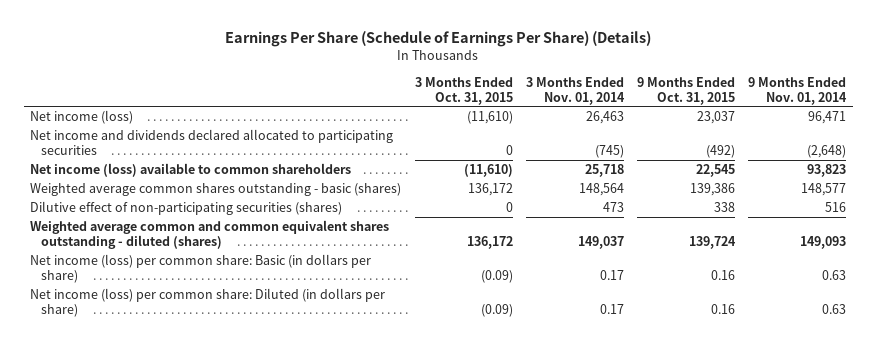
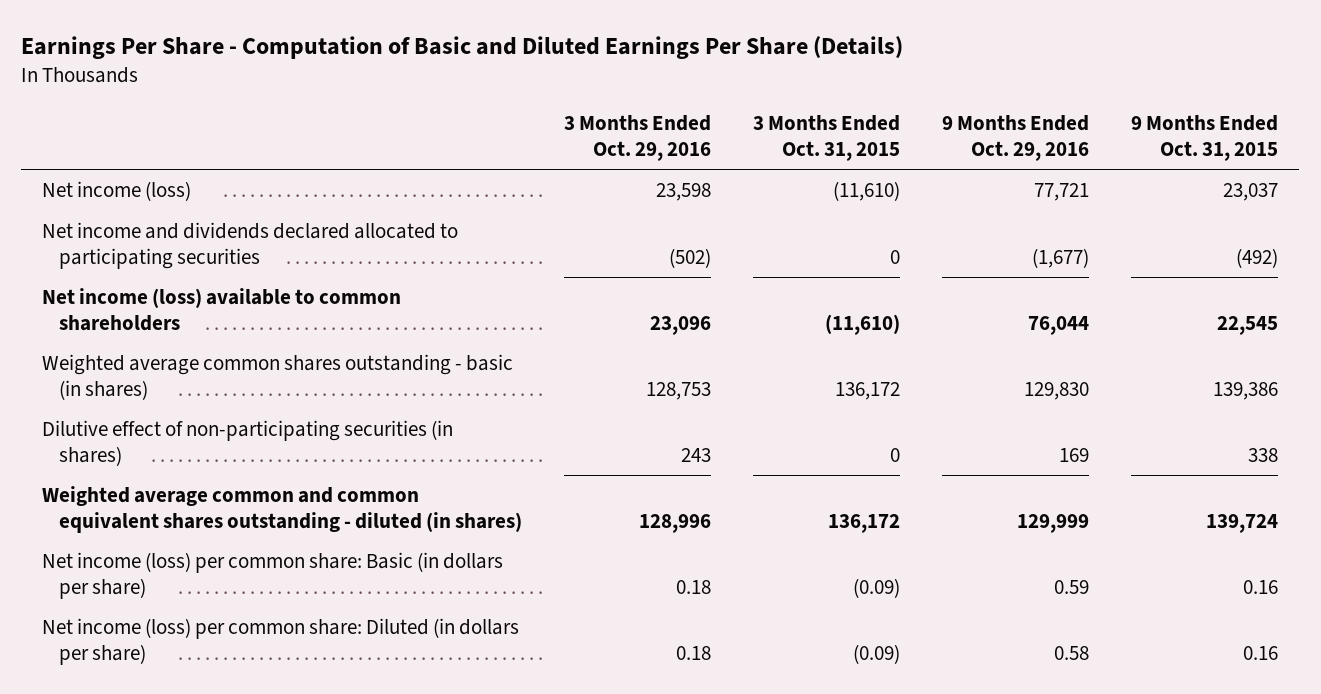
[225,31,652,48] Earnings Per Share (Schedule of Earnings Per Share) (Details) -> [21,35,904,59] Earnings Per Share - Computation of Basic and Diluted Earnings Per Share (Details)
[525,76,625,105] 3 Months Ended Nov. 01, 2014 -> none
[748,76,848,105] 9 Months Ended Nov. 01, 2014 -> none
none -> [564,115,712,161] 3 Months Ended Oct. 29, 2016
none -> [942,115,1090,161] 9 Months Ended Oct. 29, 2016
[30,183,402,197] Weighted average common shares outstanding - basic (shares) -> [42,354,514,400] Weighted average common shares outstanding - basic (in shares)
[30,201,343,216] Dilutive effect of non-participating securities (shares) -> [42,420,454,466] Dilutive effect of non-participating securities (in shares)
[30,220,390,249] Weighted average common and common equivalent shares outstanding - diluted (shares) -> [42,486,523,533] Weighted average common and common equivalent shares outstanding - diluted (in shares)

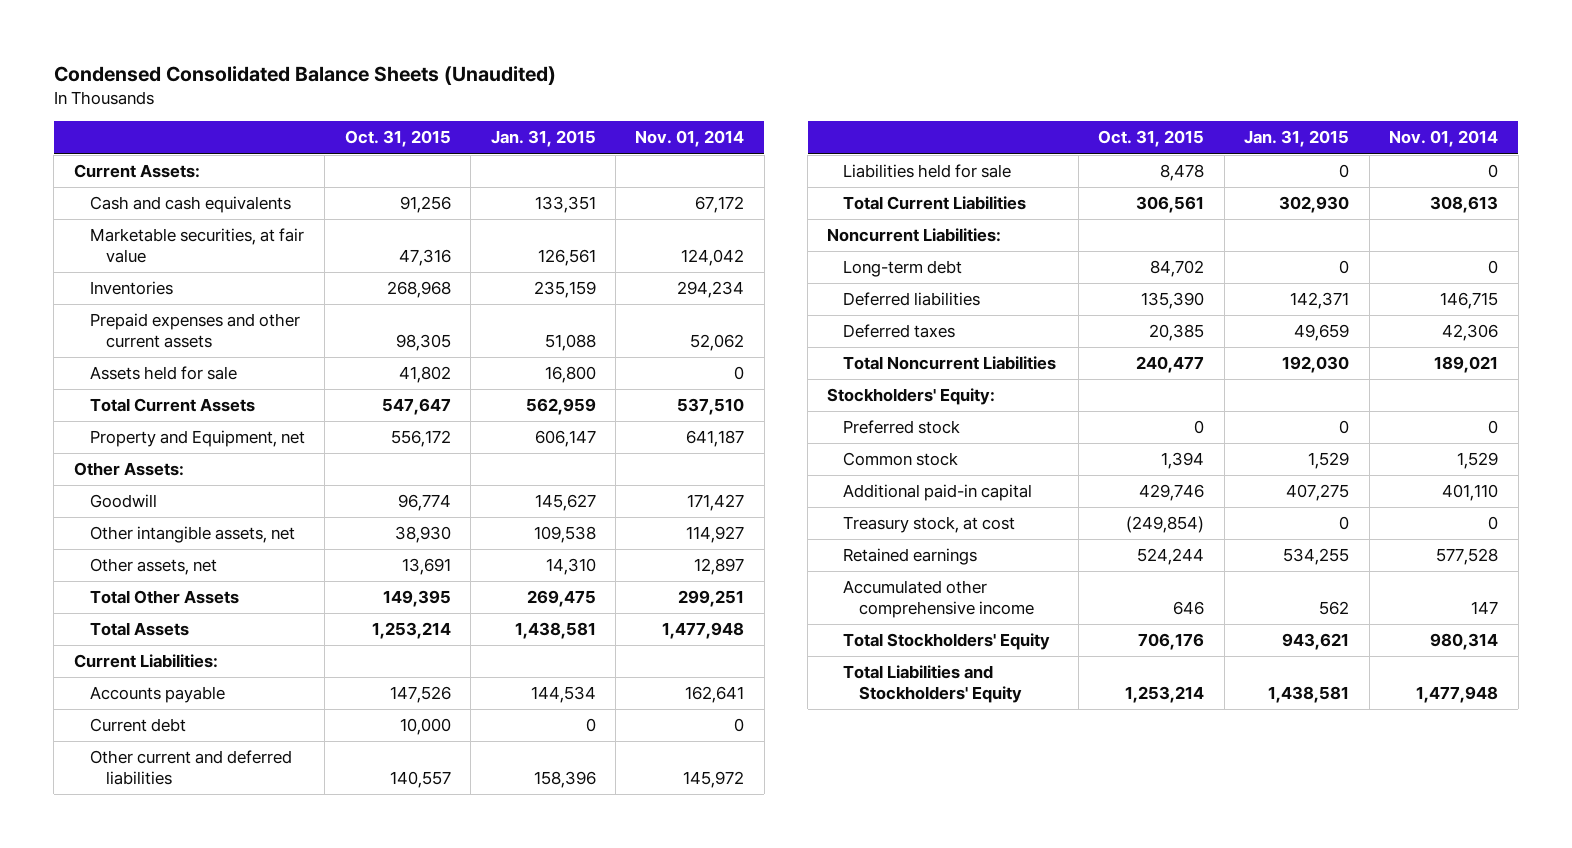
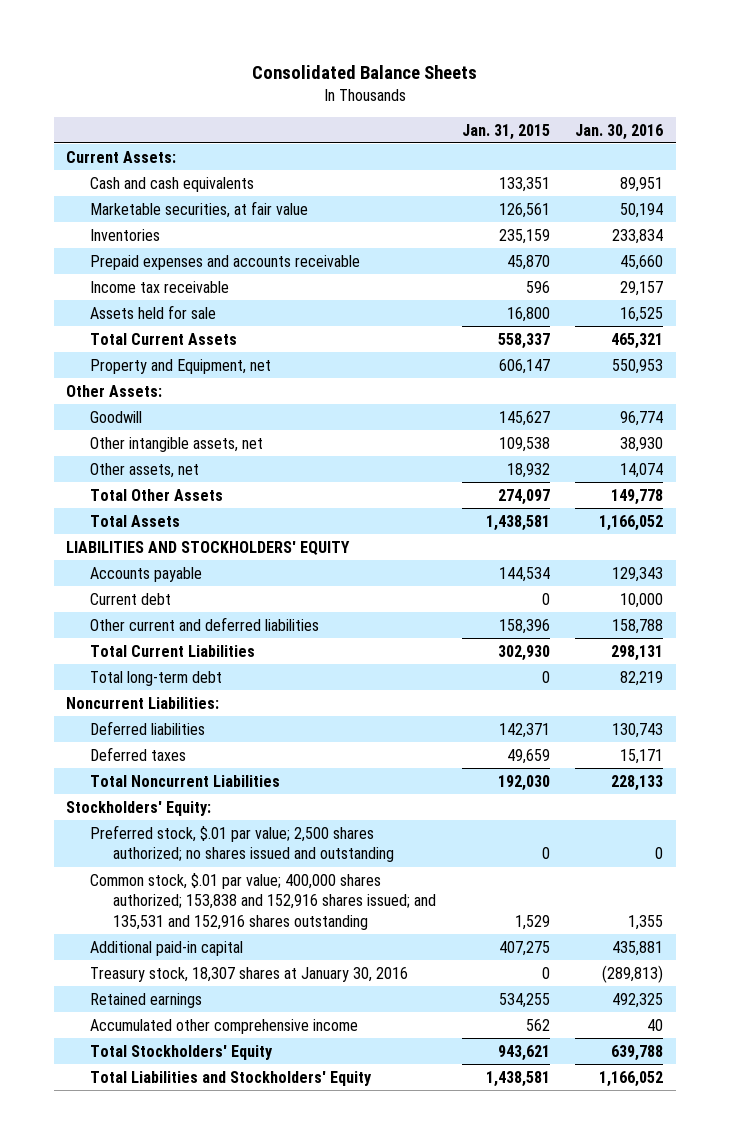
[53,65,556,85] Condensed Consolidated Balance Sheets (Unaudited) -> [251,64,477,79] Consolidated Balance Sheets
[344,130,451,148] Oct. 31, 2015 -> none
[635,130,745,148] Nov. 01, 2014 -> none
none -> [575,123,664,140] Jan. 30, 2016
[89,313,300,348] Prepaid expenses and other current assets -> [89,254,360,270] Prepaid expenses and accounts receivable
[544,333,596,351] 51,088 -> [506,254,550,270] 45,870
none -> [89,280,229,293] Income tax receivable
[525,398,596,416] 562,959 -> [497,332,550,349] 558,337
[545,558,596,576] 14,310 -> [506,462,550,478] 18,932
[526,590,596,608] 269,475 -> [497,488,550,505] 274,097
[73,654,218,669] Current Liabilities: -> none
none -> [66,540,351,555] LIABILITIES AND STOCKHOLDERS' EQUITY
[843,164,1012,179] Liabilities held for sale -> none
none -> [89,670,222,686] Total long-term debt
[843,260,963,278] Long-term debt -> none
[843,420,961,435] Preferred stock -> [89,824,395,863] Preferred stock, $.01 par value; 2,500 shares authorized; no shares issued and outstanding
[843,452,959,467] Common stock -> [89,872,437,931] Common stock, $.01 par value; 400,000 shares authorized; 153,838 and 152,916 shares issued; and 135,531 and 152,916 shares outstanding
[843,516,1016,534] Treasury stock, at cost -> [89,966,408,982] Treasury stock, 18,307 shares at January 30, 2016

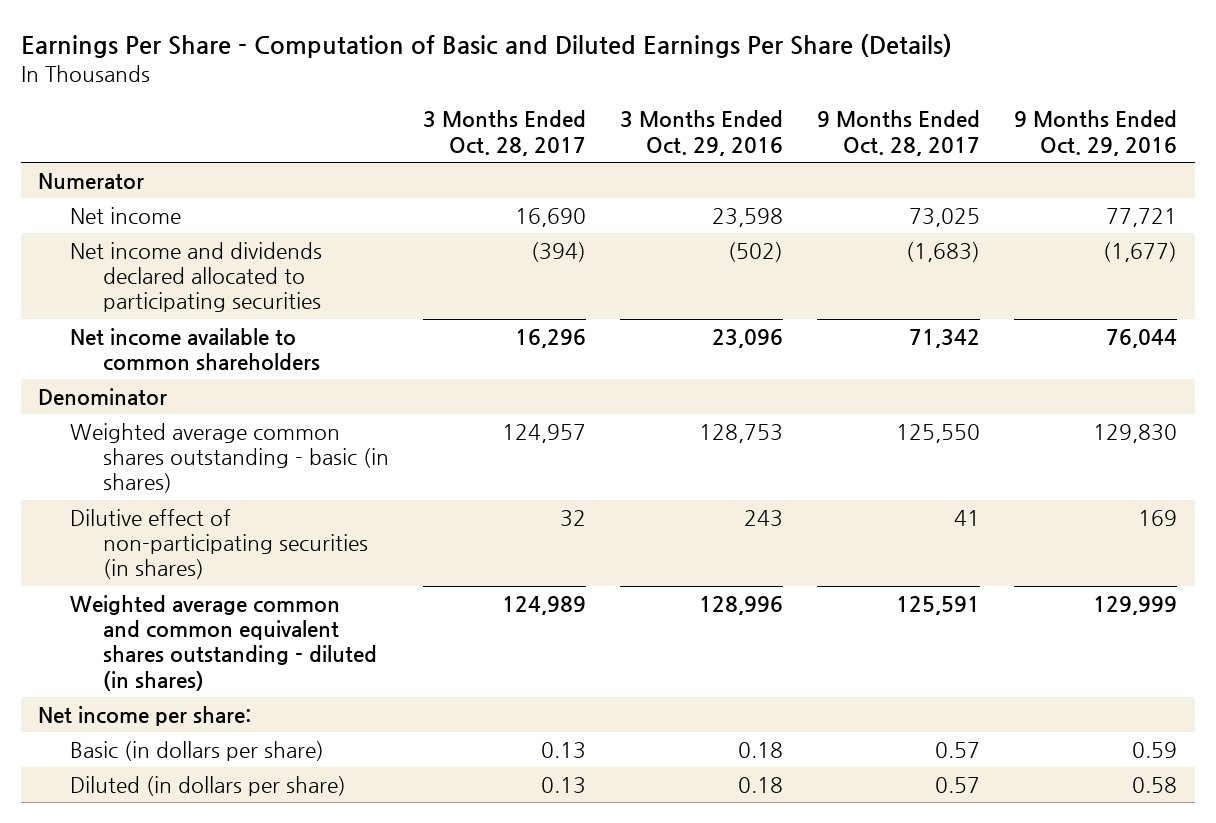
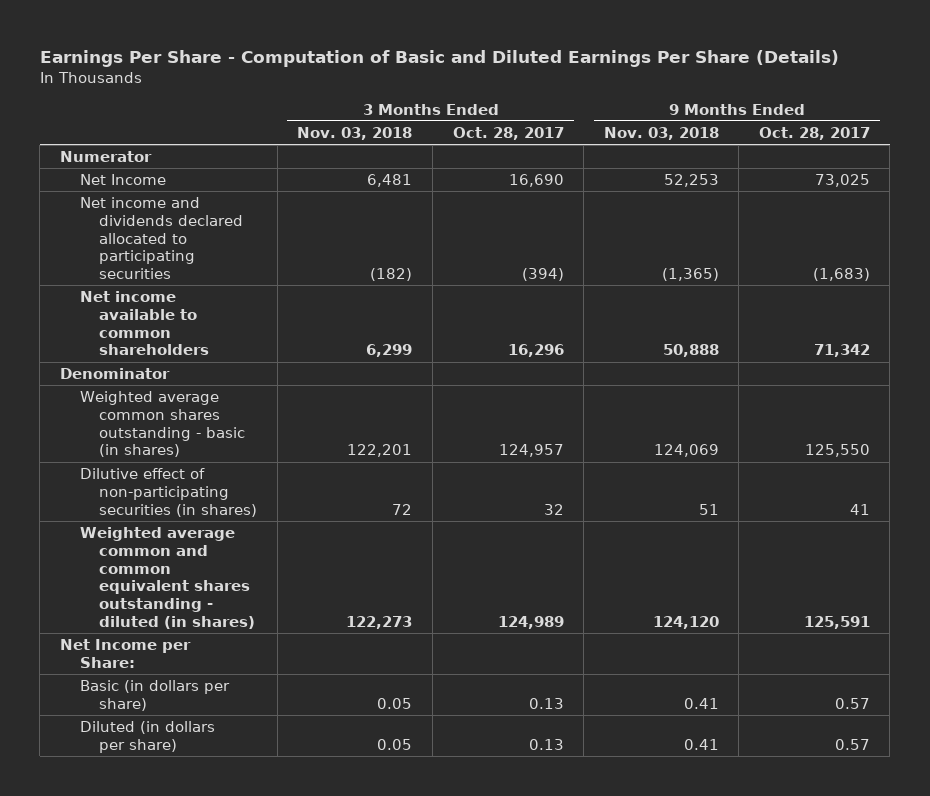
[620,110,784,156] 3 Months Ended Oct. 29, 2016 -> none
[1014,110,1178,156] 9 Months Ended Oct. 29, 2016 -> none
none -> [297,127,413,141] Nov. 03, 2018
none -> [603,127,719,141] Nov. 03, 2018
[70,206,182,224] Net income -> [79,174,166,186] Net Income
[38,705,252,726] Net income per share: -> [59,639,191,668] Net Income per Share:

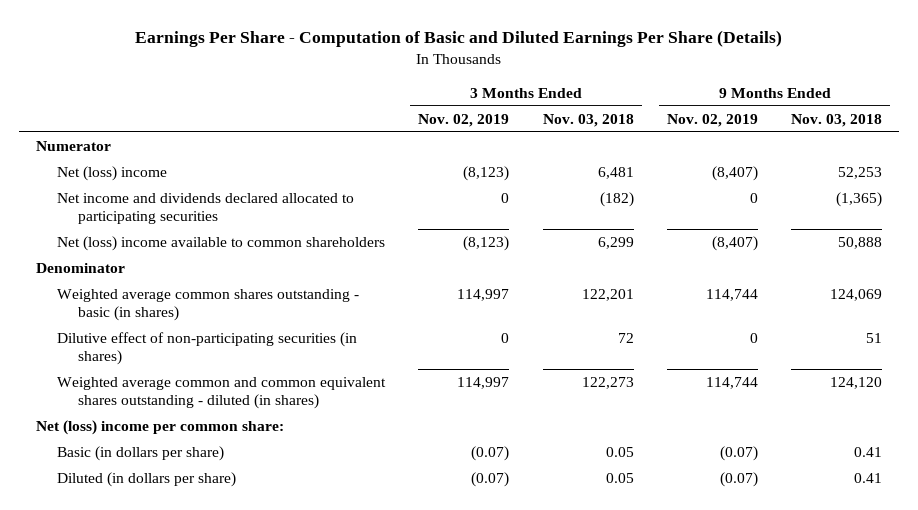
[452,127,564,141] Oct. 28, 2017 -> none
[758,127,870,141] Oct. 28, 2017 -> none
none -> [418,113,510,127] Nov. 02, 2019
none -> [666,113,758,127] Nov. 02, 2019
[79,174,166,186] Net Income -> [57,166,168,182] Net (loss) income
[79,291,210,356] Net income available to common shareholders -> [57,236,386,252] Net (loss) income available to common shareholders
[59,639,191,668] Net Income per Share: -> [36,420,285,436] Net (loss) income per common share:

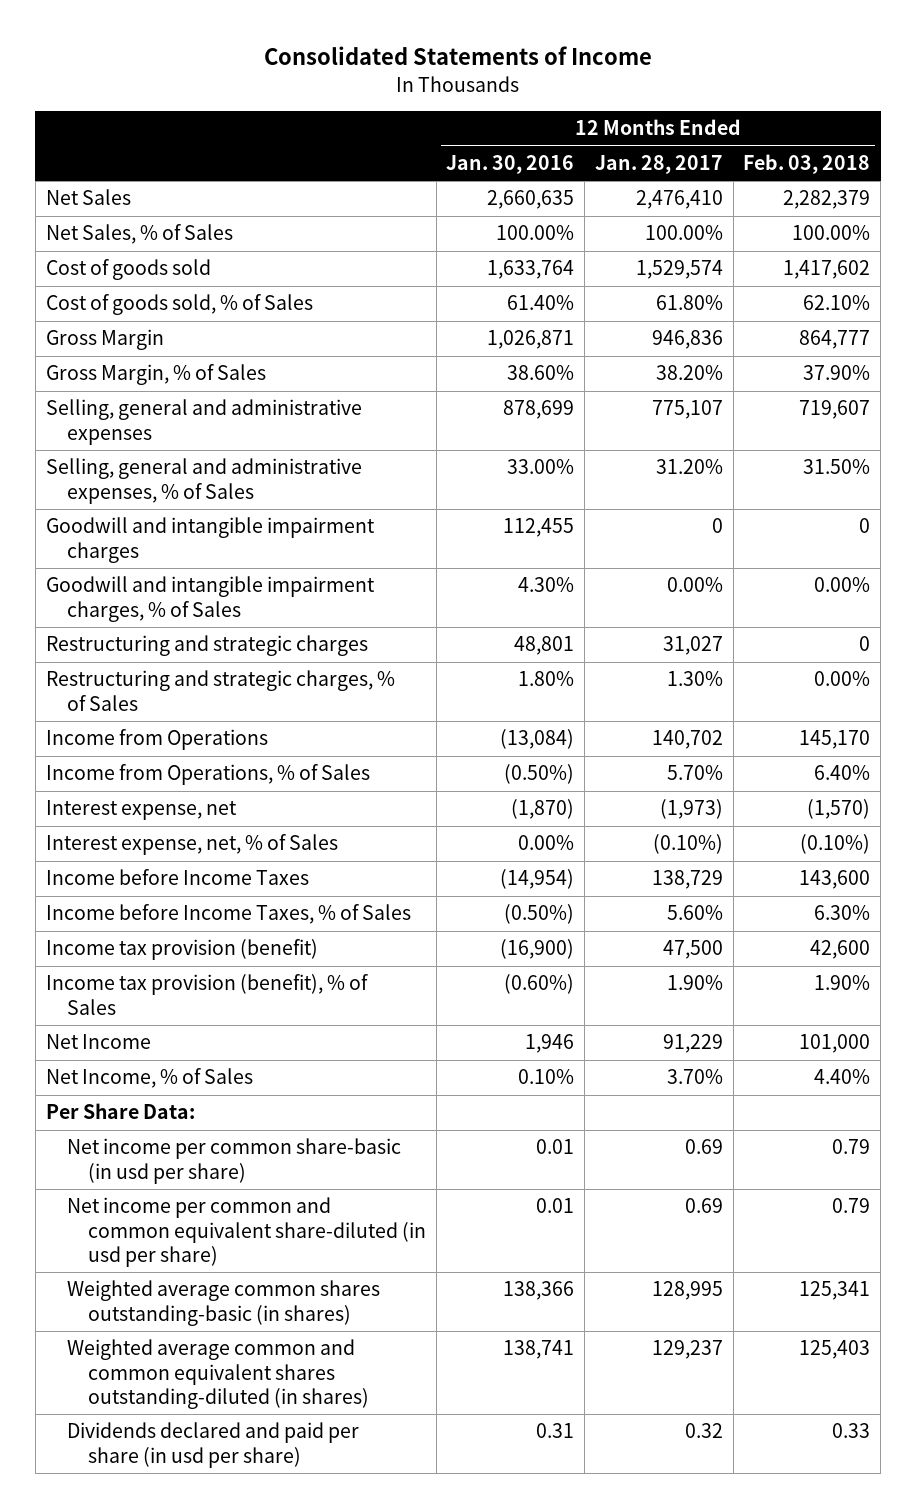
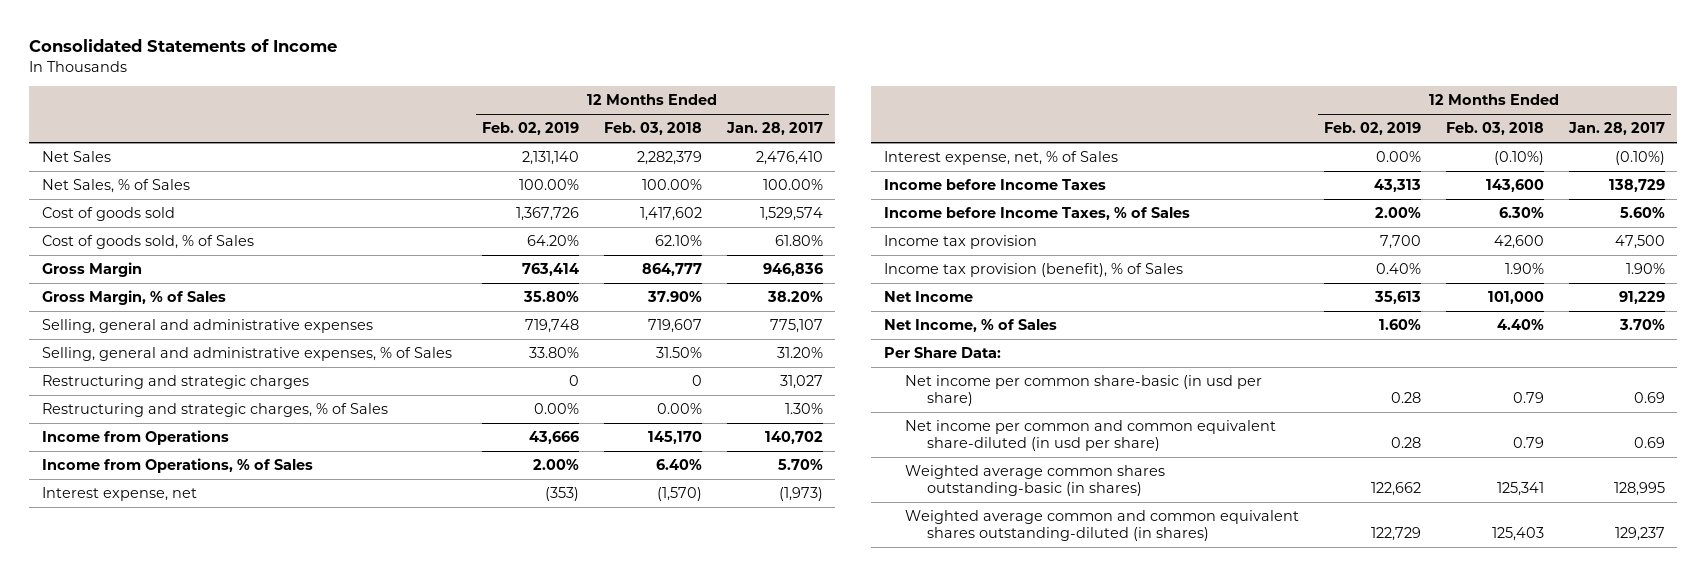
[446,154,575,174] Jan. 30, 2016 -> none
none -> [482,122,580,136] Feb. 02, 2019
[45,517,375,563] Goodwill and intangible impairment charges -> none
[45,576,375,622] Goodwill and intangible impairment charges, % of Sales -> none
[45,939,318,961] Income tax provision (benefit) -> [883,235,1037,250] Income tax provision
[66,1422,359,1468] Dividends declared and paid per share (in usd per share) -> none

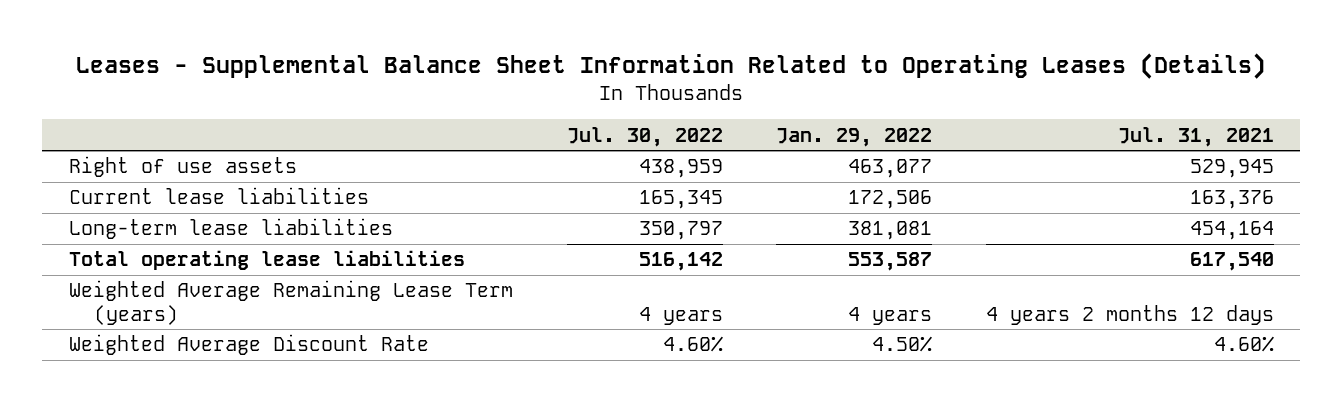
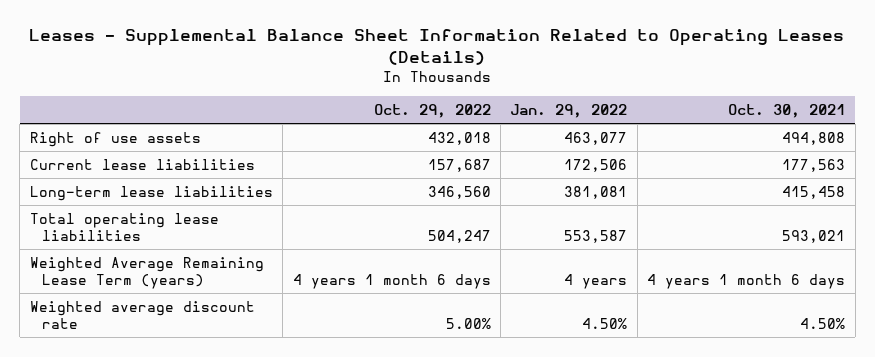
[566,126,723,147] Jul. 30, 2022 -> none
[1117,126,1274,147] Jul. 31, 2021 -> none
none -> [373,103,491,118] Oct. 29, 2022
none -> [728,103,846,118] Oct. 30, 2021
[69,334,430,356] Weighted Average Discount Rate -> [29,300,255,329] Weighted average discount rate

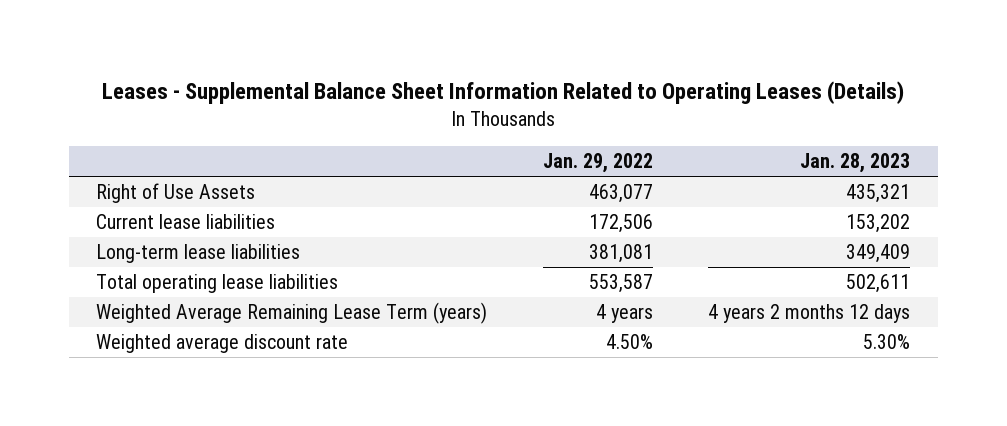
[373,103,491,118] Oct. 29, 2022 -> none
[728,103,846,118] Oct. 30, 2021 -> none
none -> [800,153,911,174] Jan. 28, 2023
[29,131,201,147] Right of use assets -> [96,183,256,204] Right of Use Assets

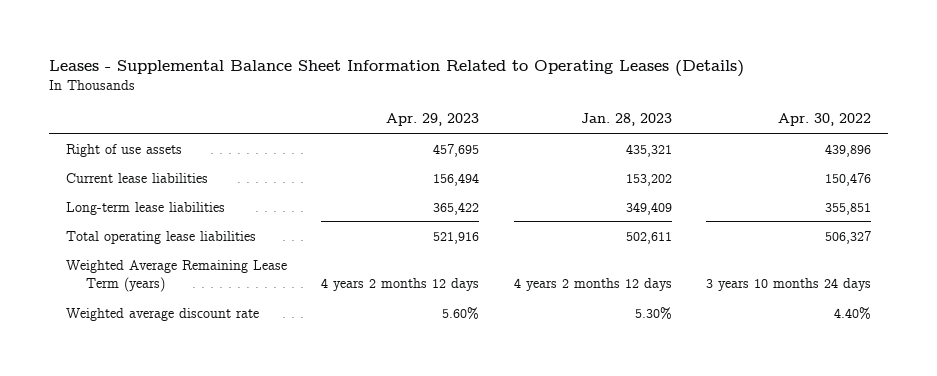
[542,153,653,174] Jan. 29, 2022 -> none
none -> [386,113,480,127] Apr. 29, 2023
none -> [778,113,872,127] Apr. 30, 2022
[96,183,256,204] Right of Use Assets -> [66,143,183,157] Right of use assets

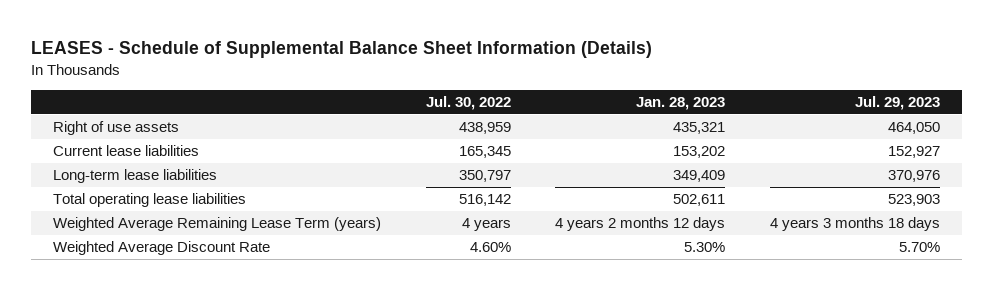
[48,59,744,77] Leases - Supplemental Balance Sheet Information Related to Operating Leases (Details) -> [30,41,652,59] LEASES - Schedule of Supplemental Balance Sheet Information (Details)
[386,113,480,127] Apr. 29, 2023 -> none
[778,113,872,127] Apr. 30, 2022 -> none
none -> [425,95,511,110] Jul. 30, 2022
none -> [854,95,940,110] Jul. 29, 2023
[66,307,260,321] Weighted average discount rate -> [53,241,271,256] Weighted Average Discount Rate

